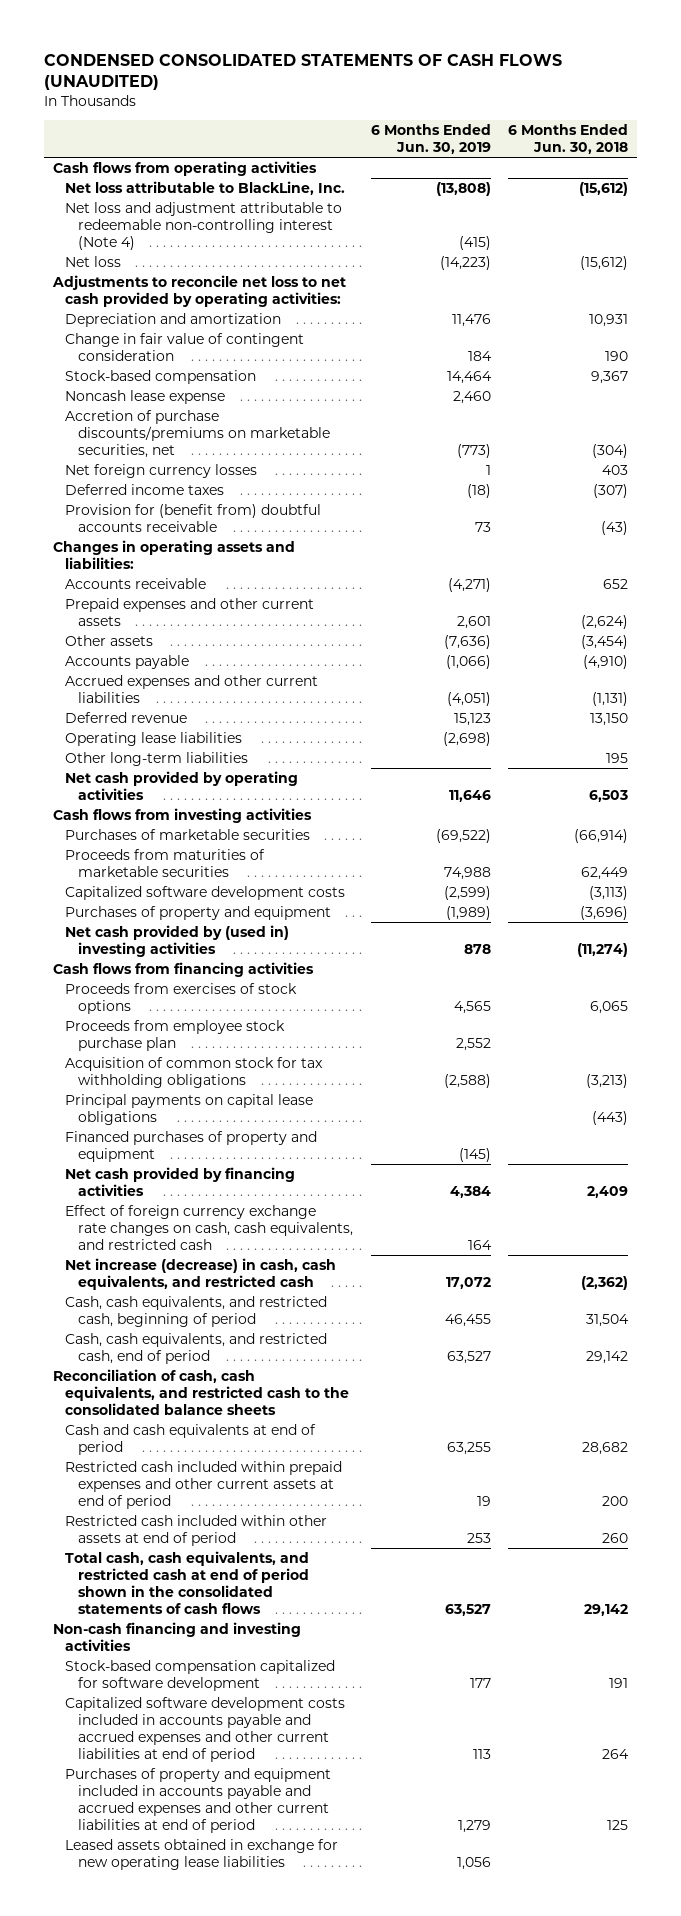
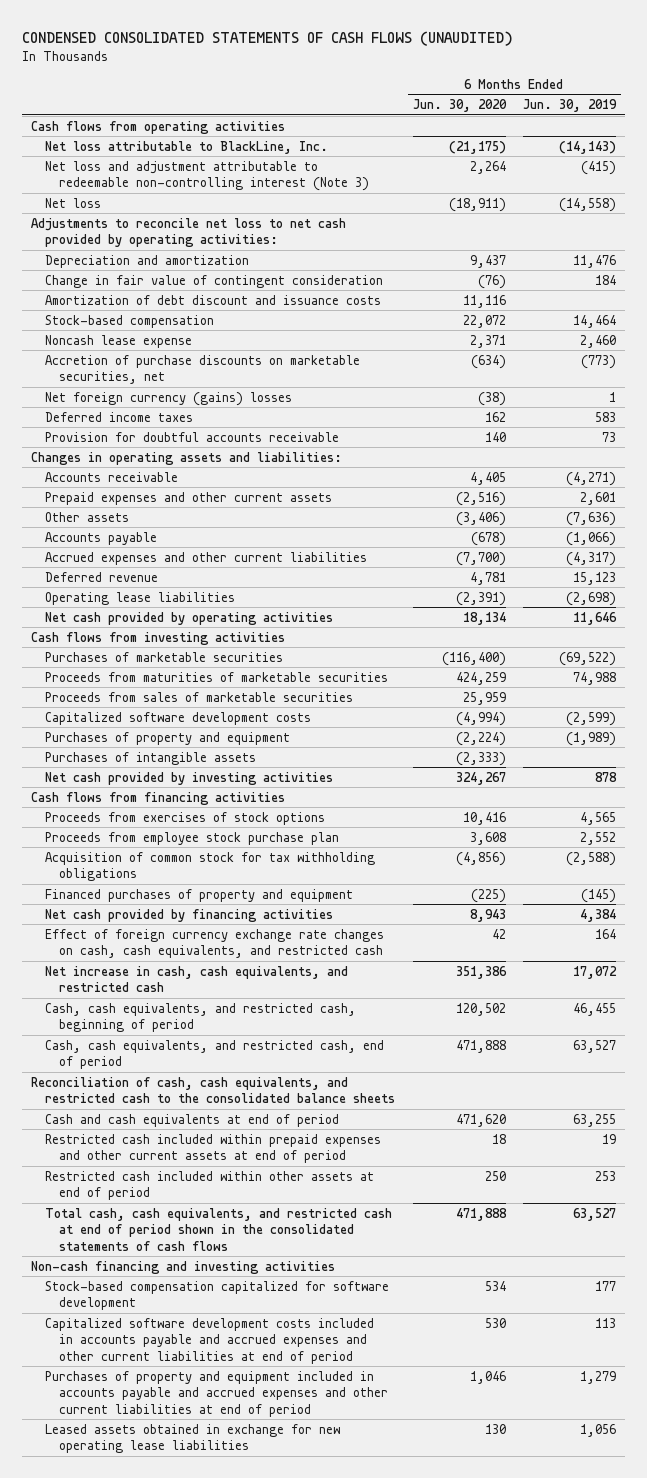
[508,124,629,155] 6 Months Ended Jun. 30, 2018 -> none
none -> [412,98,507,112] Jun. 30, 2020
[435,182,491,197] (13,808) -> [559,140,617,154] (14,143)
[65,202,343,251] Net loss and adjustment attributable to redeemable non-controlling interest (Note 4) -> [45,160,370,192] Net loss and adjustment attributable to redeemable non-controlling interest (Note 3)
[439,256,491,271] (14,223) -> [559,197,617,212] (14,558)
none -> [45,294,382,305] Amortization of debt discount and issuance costs
[65,410,330,459] Accretion of purchase discounts/premiums on marketable securities, net -> [45,354,361,385] Accretion of purchase discounts on marketable securities, net
[65,464,258,479] Net foreign currency losses -> [45,391,293,406] Net foreign currency (gains) losses
[466,484,491,499] (18) -> [595,411,617,422] 583
[65,504,322,533] Provision for (benefit from) doubtful accounts receivable -> [45,431,340,442] Provision for doubtful accounts receivable
[446,692,491,707] (4,051) -> [566,551,617,566] (4,317)
[65,752,249,767] Other long-term liabilities -> none
none -> [45,691,354,702] Proceeds from sales of marketable securities
none -> [45,751,257,765] Purchases of intangible assets
[65,925,290,958] Net cash provided by (used in) investing activities -> [45,771,334,785] Net cash provided by investing activities
[65,1094,314,1126] Principal payments on capital lease obligations -> none
[65,1258,337,1291] Net increase (decrease) in cash, cash equivalents, and restricted cash -> [45,965,349,993] Net increase in cash, cash equivalents, and restricted cash

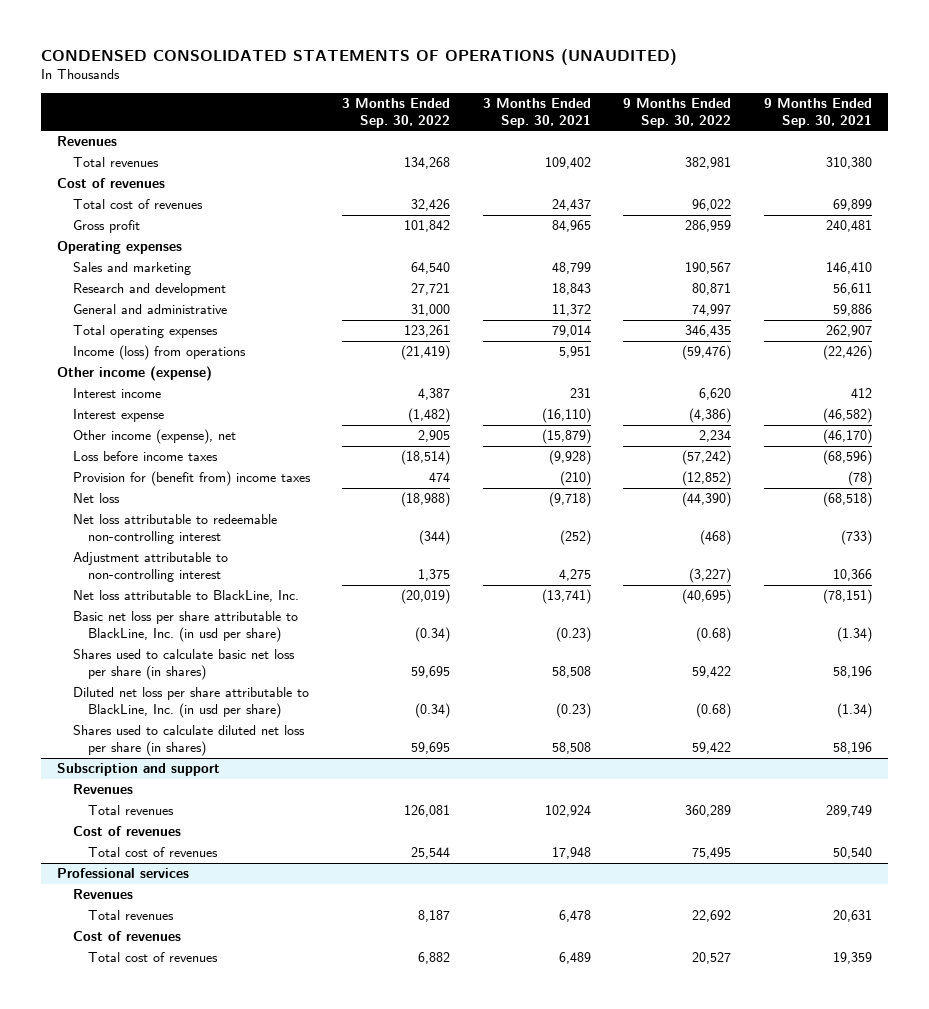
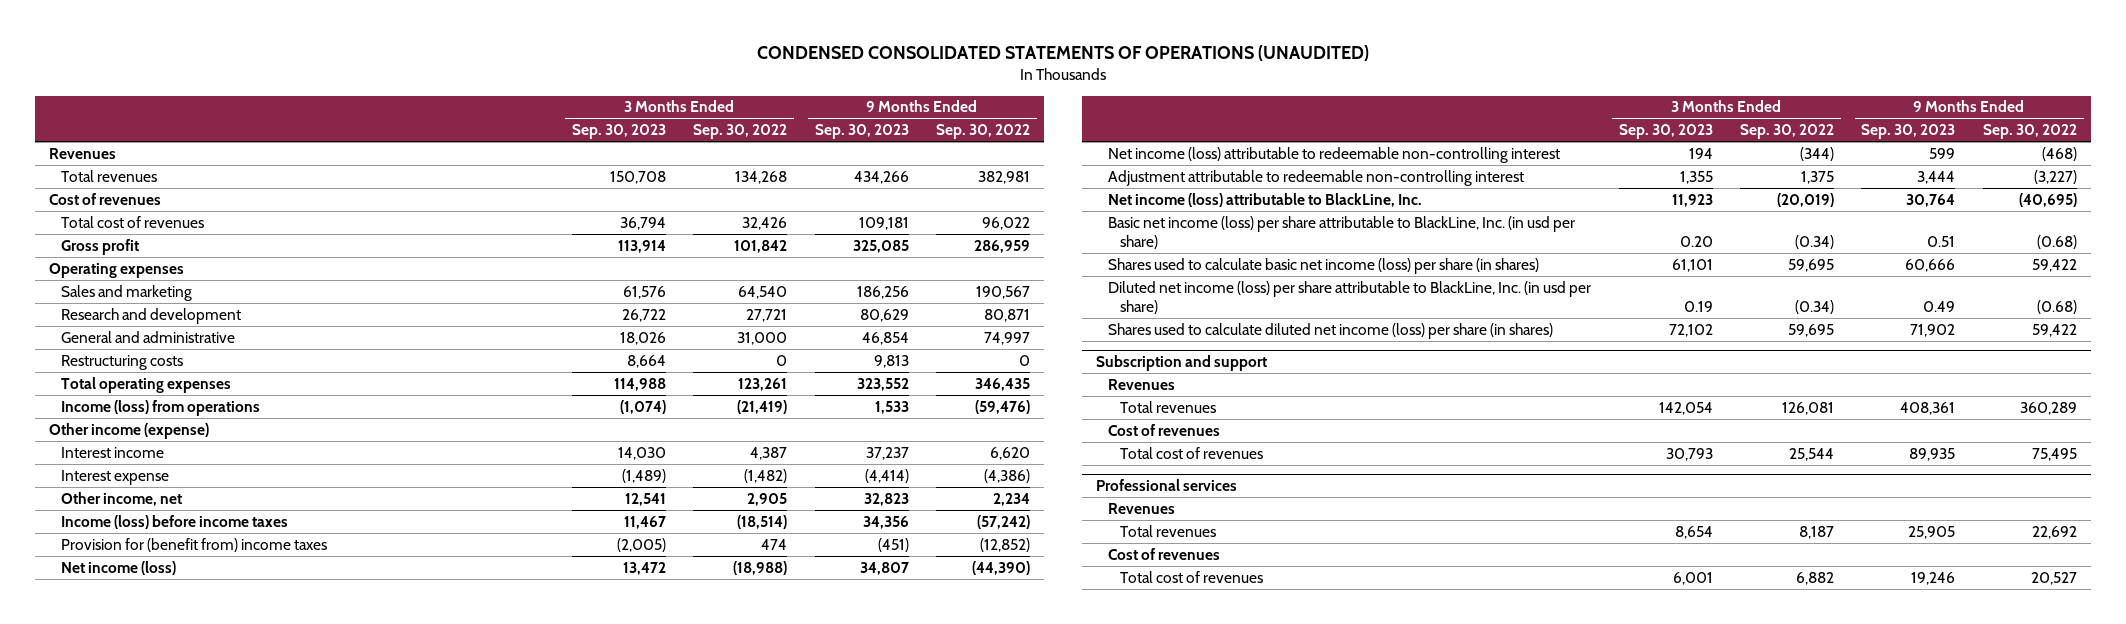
[482,97,591,128] 3 Months Ended Sep. 30, 2021 -> none
[763,97,872,128] 9 Months Ended Sep. 30, 2021 -> none
none -> [571,124,666,140] Sep. 30, 2023
none -> [814,124,909,140] Sep. 30, 2023
none -> [61,354,184,370] Restructuring costs
[72,429,236,445] Other income (expense), net -> [61,491,183,506] Other income, net
[72,451,218,462] Loss before income taxes -> [61,514,289,529] Income (loss) before income taxes
[72,493,120,504] Net loss -> [61,560,177,575] Net income (loss)
[72,514,277,544] Net loss attributable to redeemable non-controlling interest -> [1108,146,1561,163] Net income (loss) attributable to redeemable non-controlling interest
[72,552,228,582] Adjustment attributable to non-controlling interest -> [1108,169,1525,186] Adjustment attributable to redeemable non-controlling interest
[72,590,299,603] Net loss attributable to BlackLine, Inc. -> [1108,192,1423,207] Net income (loss) attributable to BlackLine, Inc.
[72,611,298,642] Basic net loss per share attributable to BlackLine, Inc. (in usd per share) -> [1108,215,1576,249] Basic net income (loss) per share attributable to BlackLine, Inc. (in usd per share)
[72,649,295,680] Shares used to calculate basic net loss per share (in shares) -> [1108,257,1540,274] Shares used to calculate basic net income (loss) per share (in shares)
[72,687,309,718] Diluted net loss per share attributable to BlackLine, Inc. (in usd per share) -> [1108,280,1592,314] Diluted net income (loss) per share attributable to BlackLine, Inc. (in usd per share)
[72,725,305,756] Shares used to calculate diluted net loss per share (in shares) -> [1108,322,1554,339] Shares used to calculate diluted net income (loss) per share (in shares)

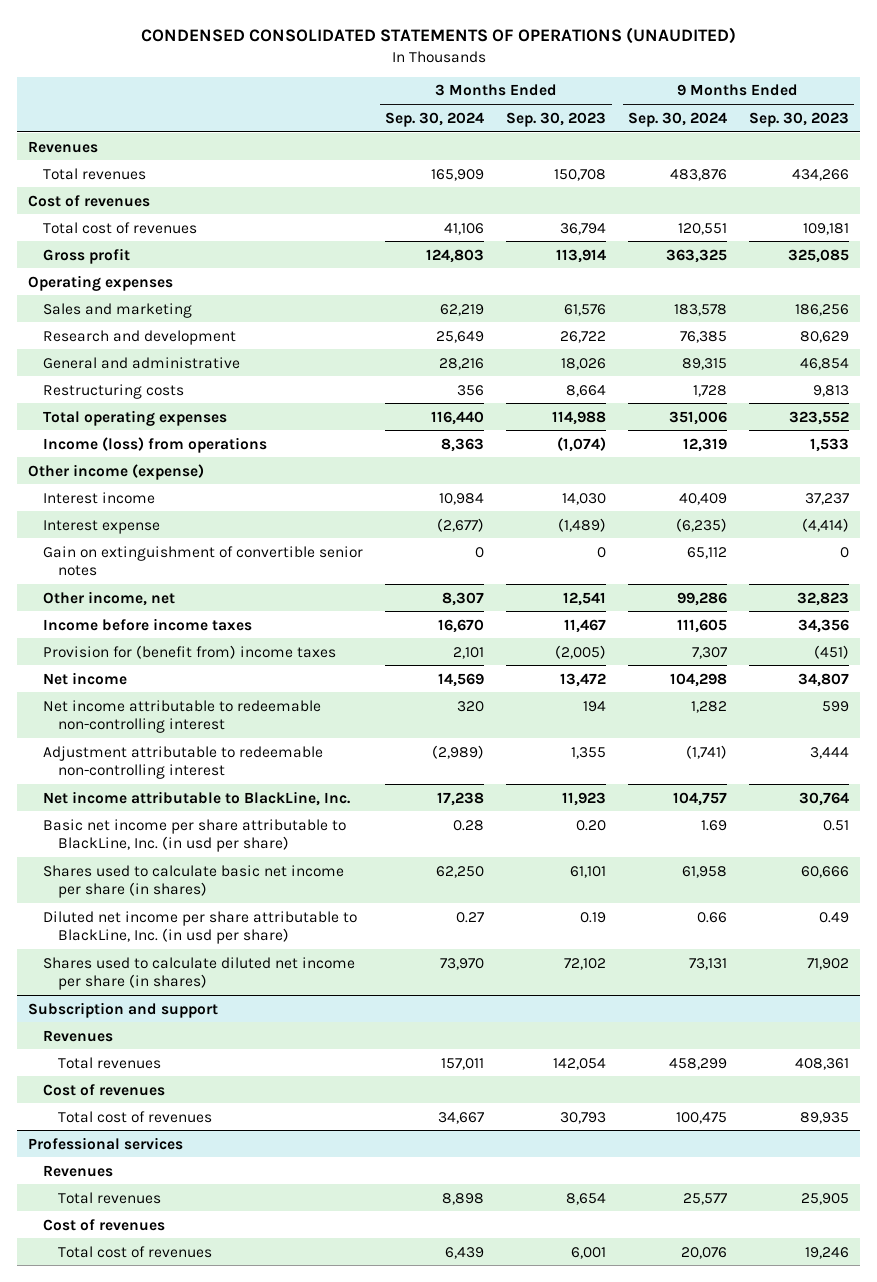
[693,124,788,140] Sep. 30, 2022 -> none
[935,124,1030,140] Sep. 30, 2022 -> none
none -> [385,111,485,127] Sep. 30, 2024
none -> [628,111,728,127] Sep. 30, 2024
none -> [43,545,364,577] Gain on extinguishment of convertible senior notes
[61,514,289,529] Income (loss) before income taxes -> [43,617,253,631] Income before income taxes
[61,560,177,575] Net income (loss) -> [43,671,128,685] Net income
[1108,146,1561,163] Net income (loss) attributable to redeemable non-controlling interest -> [43,699,322,734] Net income attributable to redeemable non-controlling interest
[1108,192,1423,207] Net income (loss) attributable to BlackLine, Inc. -> [43,790,351,806] Net income attributable to BlackLine, Inc.
[1108,215,1576,249] Basic net income (loss) per share attributable to BlackLine, Inc. (in usd per share) -> [43,818,347,853] Basic net income per share attributable to BlackLine, Inc. (in usd per share)
[1108,257,1540,274] Shares used to calculate basic net income (loss) per share (in shares) -> [43,864,345,899] Shares used to calculate basic net income per share (in shares)
[1108,280,1592,314] Diluted net income (loss) per share attributable to BlackLine, Inc. (in usd per share) -> [43,910,358,945] Diluted net income per share attributable to BlackLine, Inc. (in usd per share)
[1108,322,1554,339] Shares used to calculate diluted net income (loss) per share (in shares) -> [43,956,356,991] Shares used to calculate diluted net income per share (in shares)

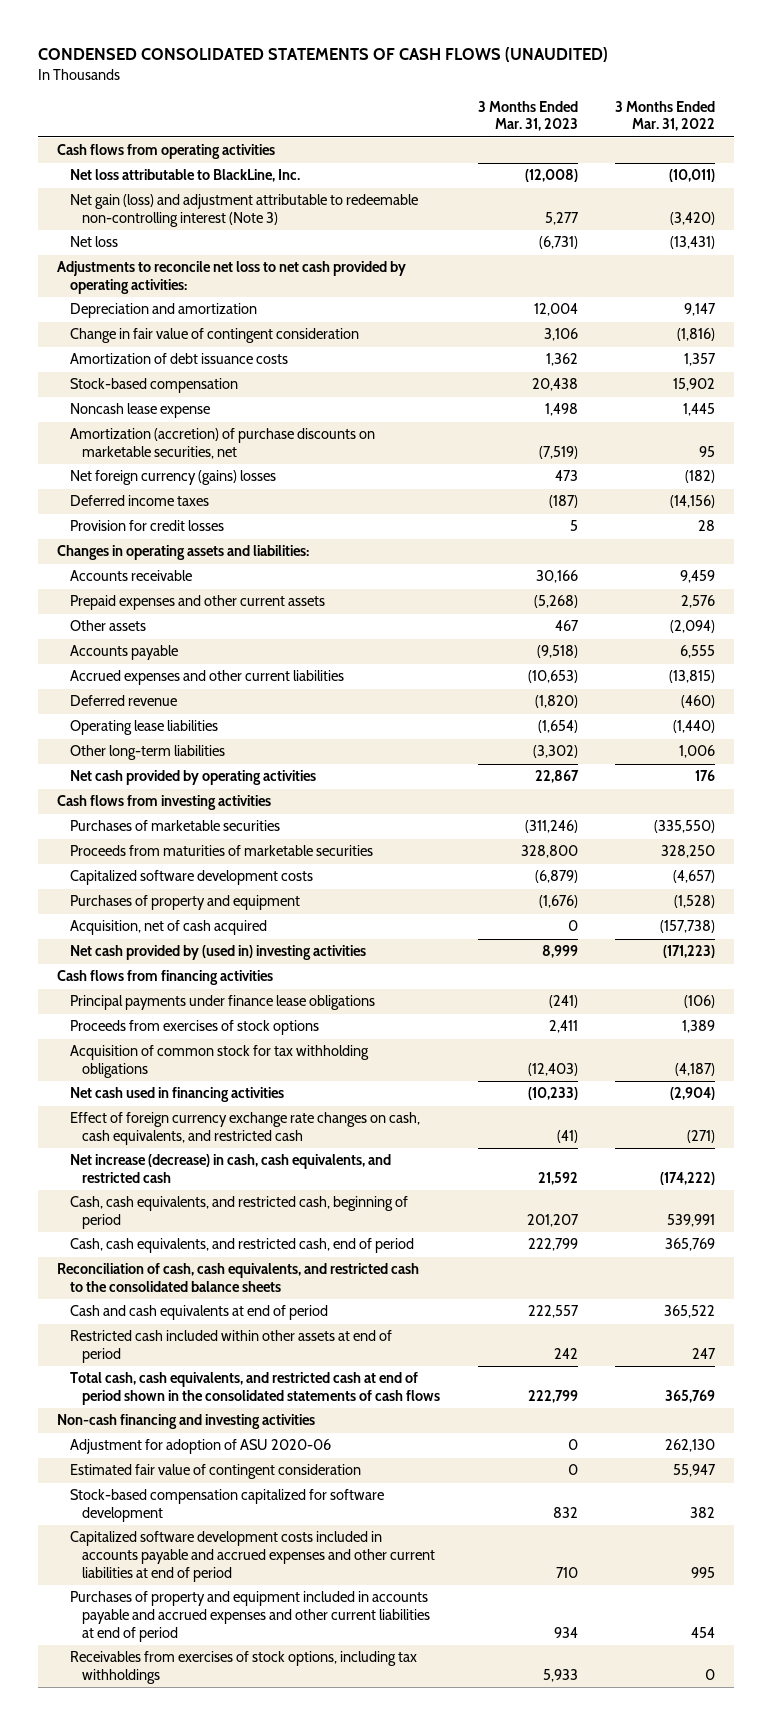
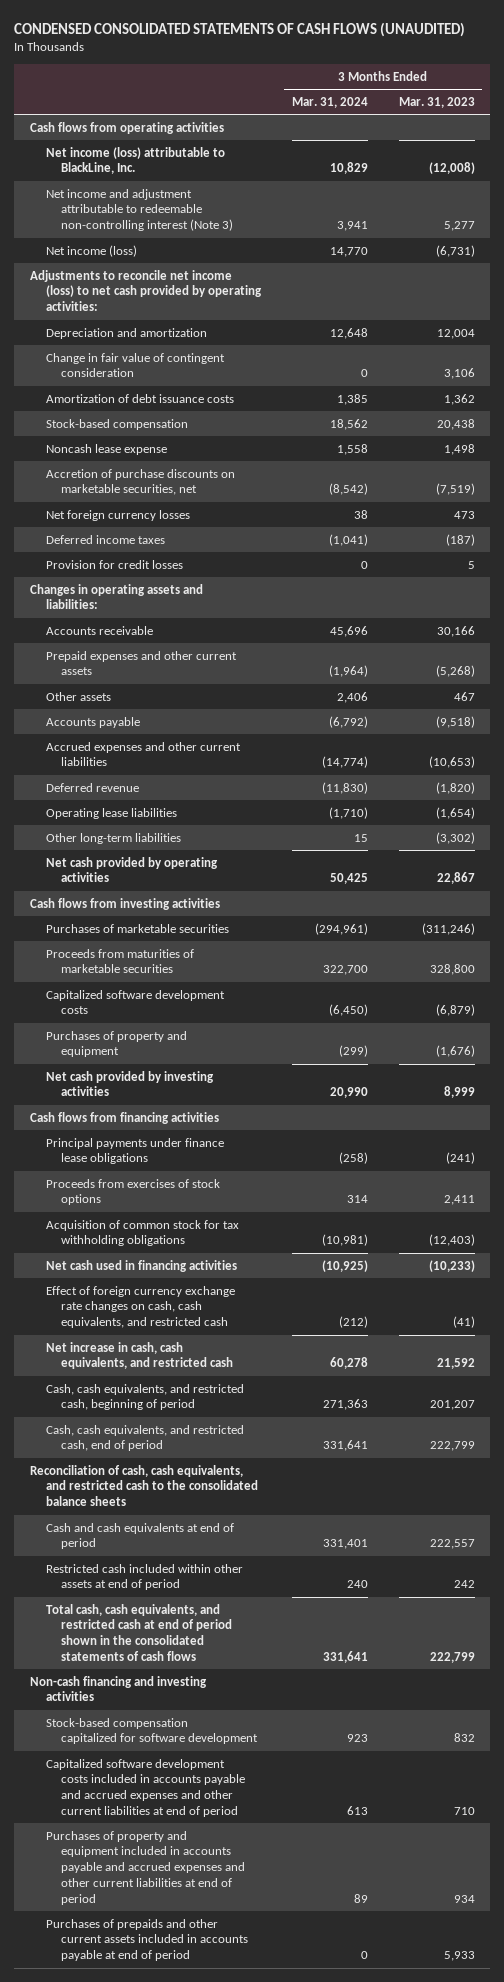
[614,100,715,132] 3 Months Ended Mar. 31, 2022 -> none
none -> [291,96,368,108] Mar. 31, 2024
[69,169,300,183] Net loss attributable to BlackLine, Inc. -> [45,146,225,175] Net income (loss) attributable to BlackLine, Inc.
[69,194,418,228] Net gain (loss) and adjustment attributable to redeemable non-controlling interest (Note 3) -> [45,188,234,232] Net income and adjustment attributable to redeemable non-controlling interest (Note 3)
[69,236,118,248] Net loss -> [45,244,137,257] Net income (loss)
[56,261,406,295] Adjustments to reconcile net loss to net cash provided by operating activities: -> [29,269,262,312] Adjustments to reconcile net income (loss) to net cash provided by operating activities:
[69,428,375,460] Amortization (accretion) of purchase discounts on marketable securities, net -> [45,468,235,496] Accretion of purchase discounts on marketable securities, net
[69,470,276,486] Net foreign currency (gains) losses -> [45,509,190,521] Net foreign currency losses
[69,920,267,936] Acquisition, net of cash acquired -> none
[69,945,366,961] Net cash provided by (used in) investing activities -> [45,1070,214,1097] Net cash provided by investing activities
[69,1154,391,1184] Net increase (decrease) in cash, cash equivalents, and restricted cash -> [45,1341,234,1370] Net increase in cash, cash equivalents, and restricted cash
[69,1439,331,1455] Adjustment for adoption of ASU 2020-06 -> none
[69,1464,361,1480] Estimated fair value of contingent consideration -> none
[69,1651,417,1685] Receivables from exercises of stock options, including tax withholdings -> [45,1918,249,1962] Purchases of prepaids and other current assets included in accounts payable at end of period

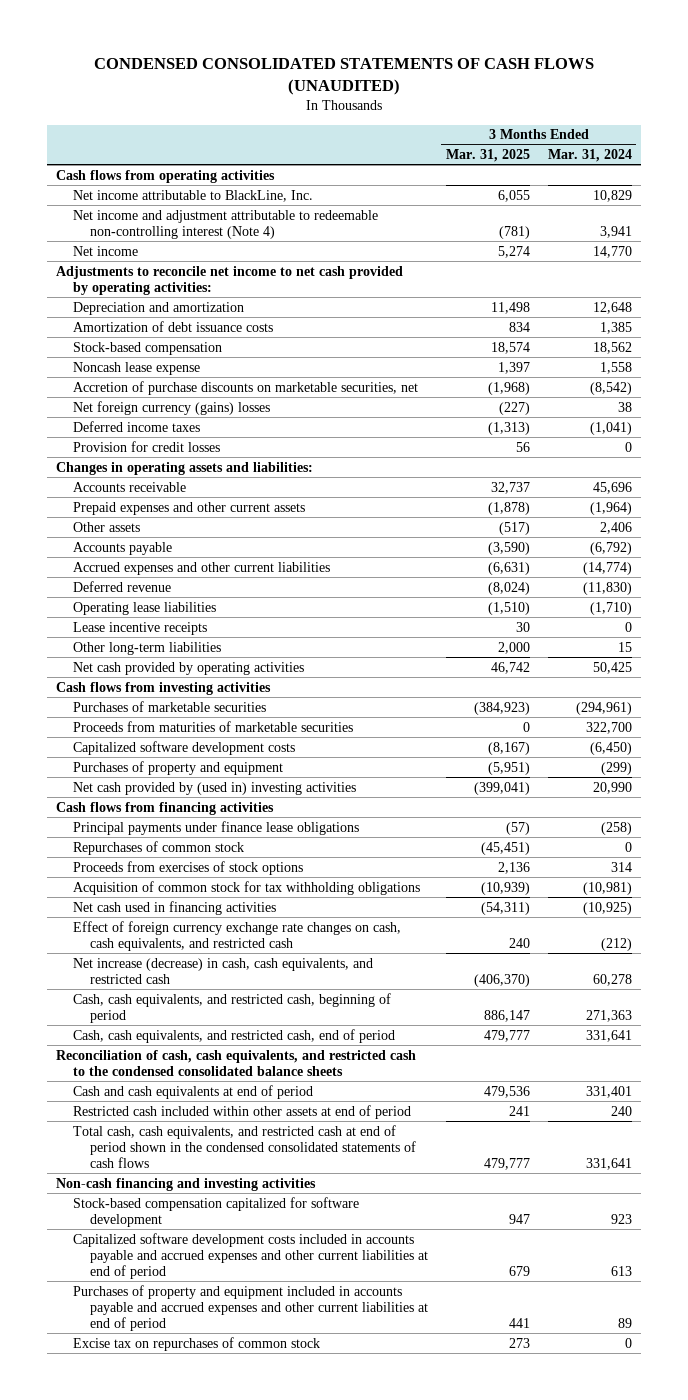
[398,96,475,108] Mar. 31, 2023 -> none
none -> [445,149,530,163] Mar. 31, 2025
[45,146,225,175] Net income (loss) attributable to BlackLine, Inc. -> [73,189,314,202] Net income attributable to BlackLine, Inc.
[45,188,234,232] Net income and adjustment attributable to redeemable non-controlling interest (Note 3) -> [73,209,379,239] Net income and adjustment attributable to redeemable non-controlling interest (Note 4)
[45,244,137,257] Net income (loss) -> [73,245,139,256] Net income
[29,269,262,312] Adjustments to reconcile net income (loss) to net cash provided by operating activities: -> [56,265,404,295] Adjustments to reconcile net income to net cash provided by operating activities:
[45,352,225,378] Change in fair value of contingent consideration -> none
[45,509,190,521] Net foreign currency losses -> [73,400,271,415] Net foreign currency (gains) losses
none -> [73,621,208,635] Lease incentive receipts
[45,1070,214,1097] Net cash provided by investing activities -> [73,781,357,795] Net cash provided by (used in) investing activities
none -> [73,840,245,855] Repurchases of common stock
[45,1341,234,1370] Net increase in cash, cash equivalents, and restricted cash -> [73,957,374,984] Net increase (decrease) in cash, cash equivalents, and restricted cash
[29,1464,258,1507] Reconciliation of cash, cash equivalents, and restricted cash to the consolidated balance sheets -> [56,1049,417,1076] Reconciliation of cash, cash equivalents, and restricted cash to the condensed consolidated balance sheets
[45,1603,233,1661] Total cash, cash equivalents, and restricted cash at end of period shown in the consolidated statements of cash flows -> [73,1124,417,1169] Total cash, cash equivalents, and restricted cash at end of period shown in the condensed consolidated statements of cash flows
[45,1918,249,1962] Purchases of prepaids and other current assets included in accounts payable at end of period -> none
none -> [73,1336,321,1351] Excise tax on repurchases of common stock

